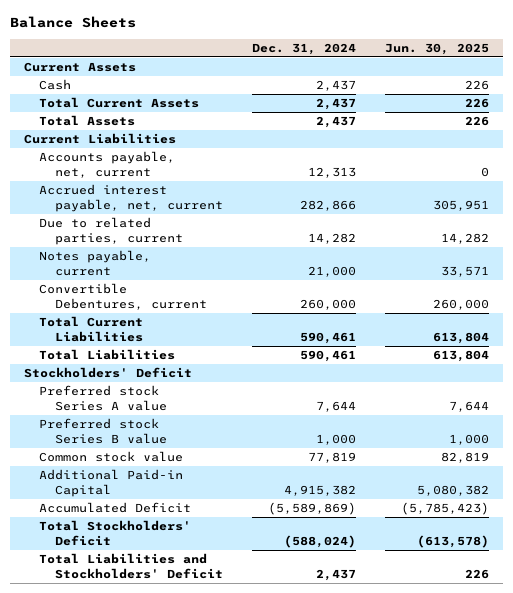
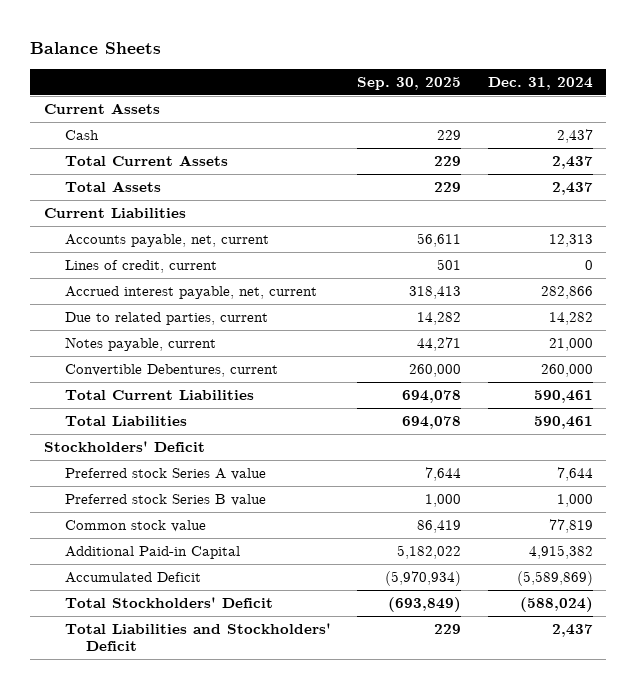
[384,42,489,55] Jun. 30, 2025 -> none
none -> [357,76,462,90] Sep. 30, 2025
none -> [64,260,217,274] Lines of credit, current

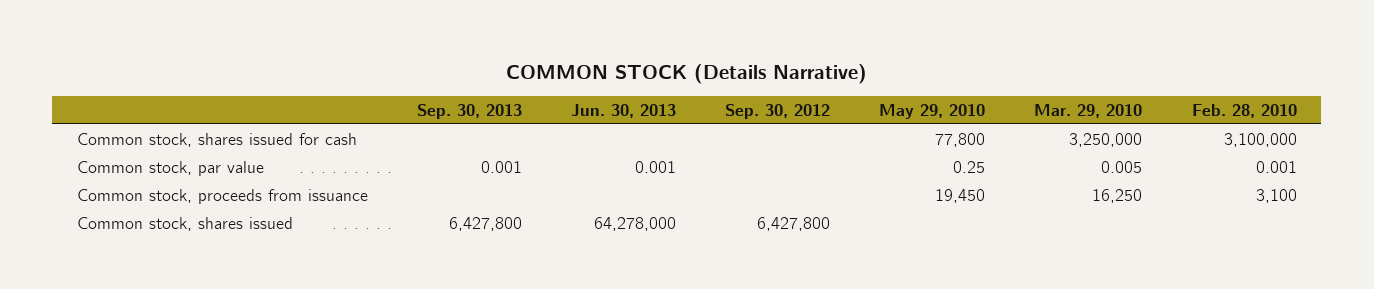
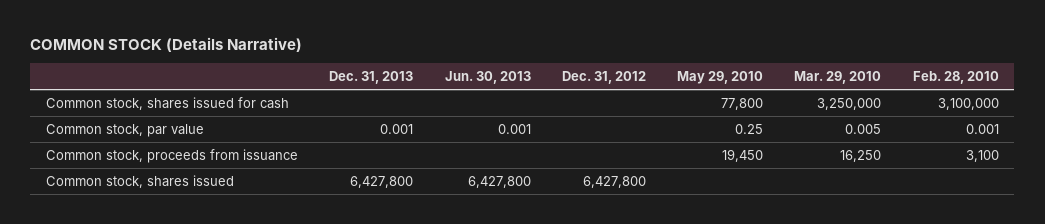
[417,103,523,119] Sep. 30, 2013 -> none
[725,103,831,119] Sep. 30, 2012 -> none
none -> [329,71,414,85] Dec. 31, 2013
none -> [561,71,646,85] Dec. 31, 2012
[594,216,677,231] 64,278,000 -> [467,175,531,188] 6,427,800

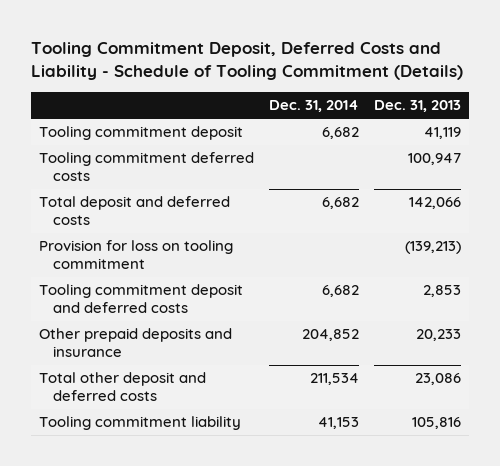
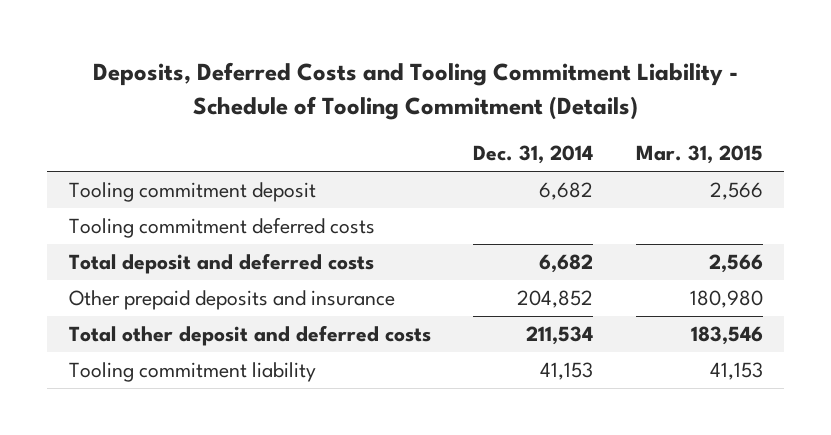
[31,42,464,81] Tooling Commitment Deposit, Deferred Costs and Liability - Schedule of Tooling Commitment (Details) -> [92,62,738,120] Deposits, Deferred Costs and Tooling Commitment Liability - Schedule of Tooling Commitment (Details)
[374,100,462,113] Dec. 31, 2013 -> none
none -> [635,145,763,165] Mar. 31, 2015
[38,240,233,270] Provision for loss on tooling commitment -> none
[38,284,243,314] Tooling commitment deposit and deferred costs -> none

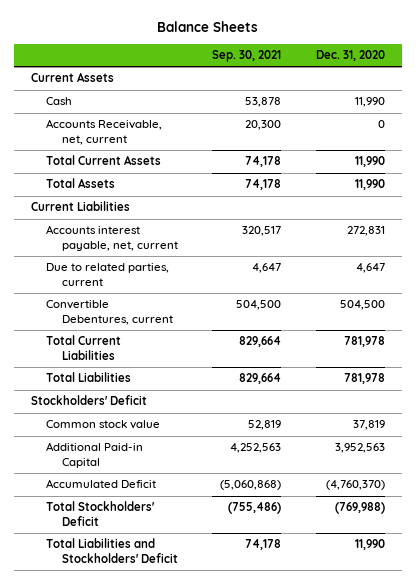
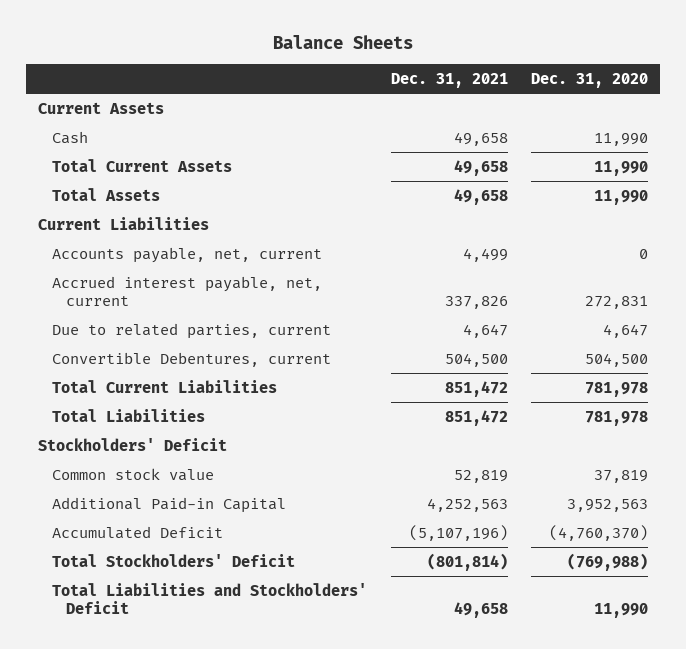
[212,50,282,63] Sep. 30, 2021 -> none
none -> [390,72,508,88] Dec. 31, 2021
[46,119,163,145] Accounts Receivable, net, current -> none
none -> [52,246,323,263] Accounts payable, net, current
[46,225,178,251] Accounts interest payable, net, current -> [52,275,323,306] Accrued interest payable, net, current

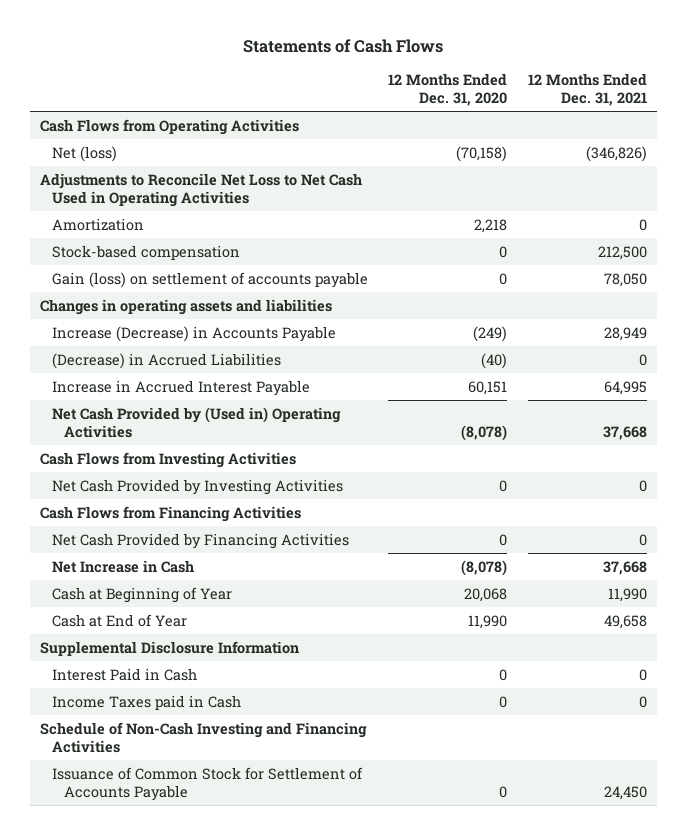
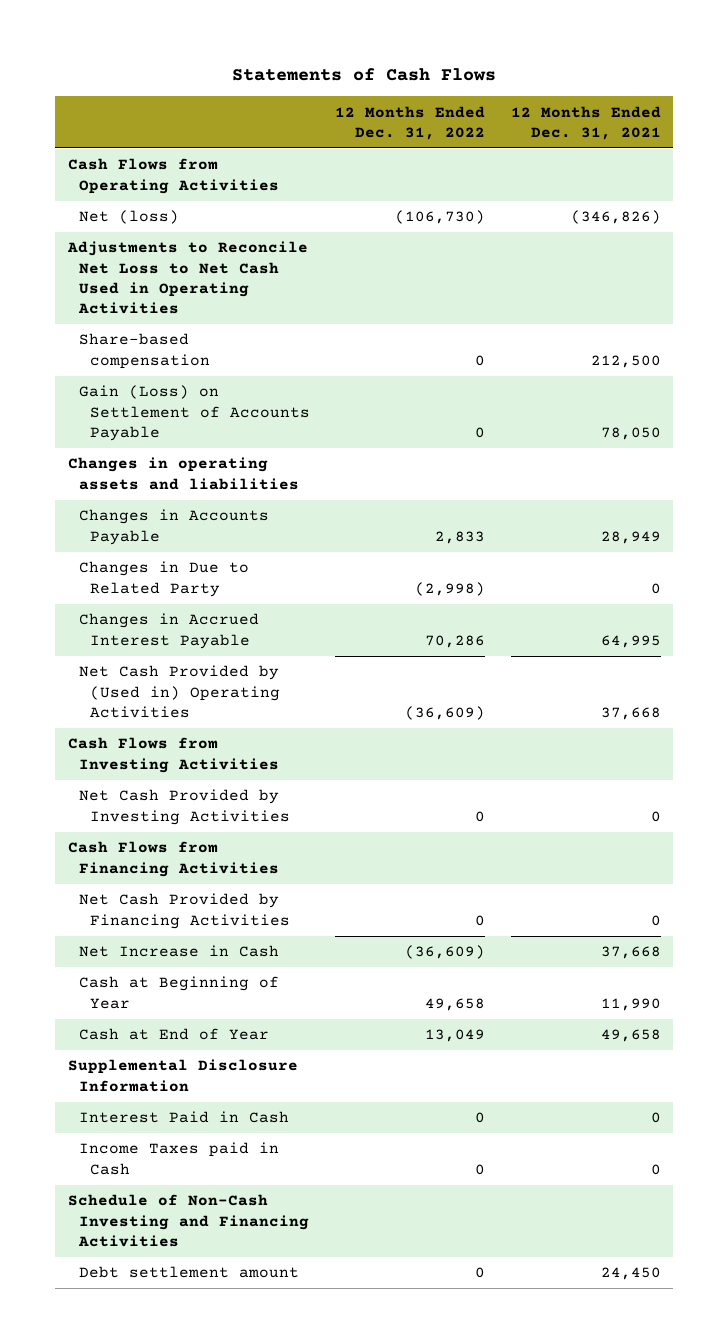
[388,73,508,107] 12 Months Ended Dec. 31, 2020 -> none
none -> [335,105,486,140] 12 Months Ended Dec. 31, 2022
[51,217,144,231] Amortization -> none
[51,244,240,260] Stock-based compensation -> [78,333,211,369] Share-based compensation
[51,271,368,288] Gain (loss) on settlement of accounts payable -> [78,385,311,441] Gain (Loss) on Settlement of Accounts Payable
[51,352,281,369] (Decrease) in Accrued Liabilities -> none
[51,325,336,342] Increase (Decrease) in Accounts Payable -> [78,509,269,545] Changes in Accounts Payable
none -> [78,561,249,597] Changes in Due to Related Party
[51,379,310,396] Increase in Accrued Interest Payable -> [78,613,259,649] Changes in Accrued Interest Payable
[51,766,363,801] Issuance of Common Stock for Settlement of Accounts Payable -> [78,1266,299,1279] Debt settlement amount

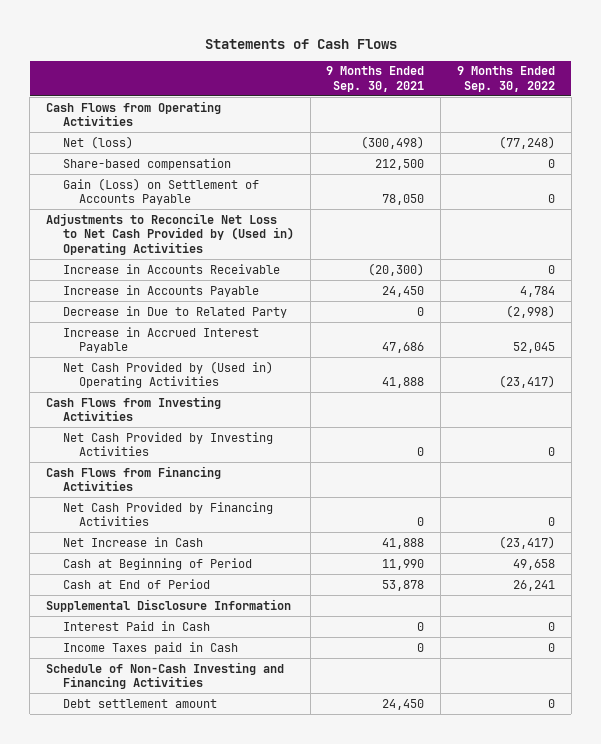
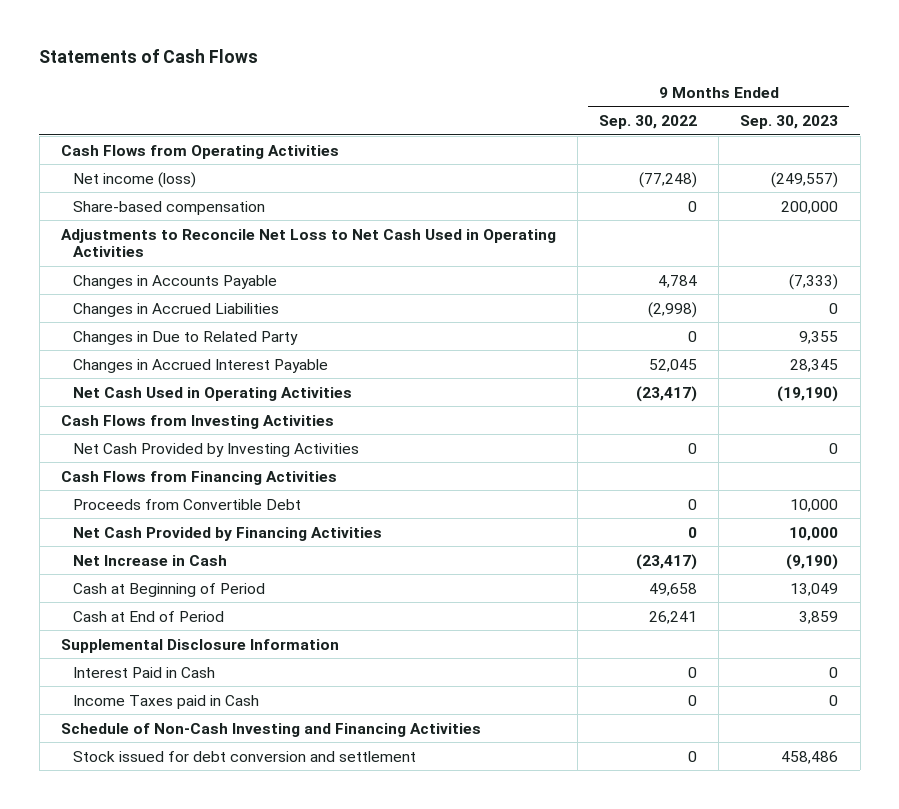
[326,66,425,92] 9 Months Ended Sep. 30, 2021 -> none
none -> [740,115,839,130] Sep. 30, 2023
[62,135,133,149] Net (loss) -> [72,171,196,188] Net income (loss)
[62,177,259,206] Gain (Loss) on Settlement of Accounts Payable -> none
[62,263,280,274] Increase in Accounts Receivable -> none
[46,212,294,255] Adjustments to Reconcile Net Loss to Net Cash Provided by (Used in) Operating Activities -> [60,228,556,258] Adjustments to Reconcile Net Loss to Net Cash Used in Operating Activities
[62,284,259,297] Increase in Accounts Payable -> [72,274,277,289] Changes in Accounts Payable
none -> [72,302,279,317] Changes in Accrued Liabilities
[62,305,287,318] Decrease in Due to Related Party -> [72,330,298,345] Changes in Due to Related Party
[506,304,556,318] (2,998) -> [688,330,698,342] 0
[62,326,259,354] Increase in Accrued Interest Payable -> [72,358,328,373] Changes in Accrued Interest Payable
[62,360,273,389] Net Cash Provided by (Used in) Operating Activities -> [72,386,352,401] Net Cash Used in Operating Activities
none -> [72,498,301,510] Proceeds from Convertible Debt
[62,698,217,708] Debt settlement amount -> none
none -> [72,750,416,762] Stock issued for debt conversion and settlement

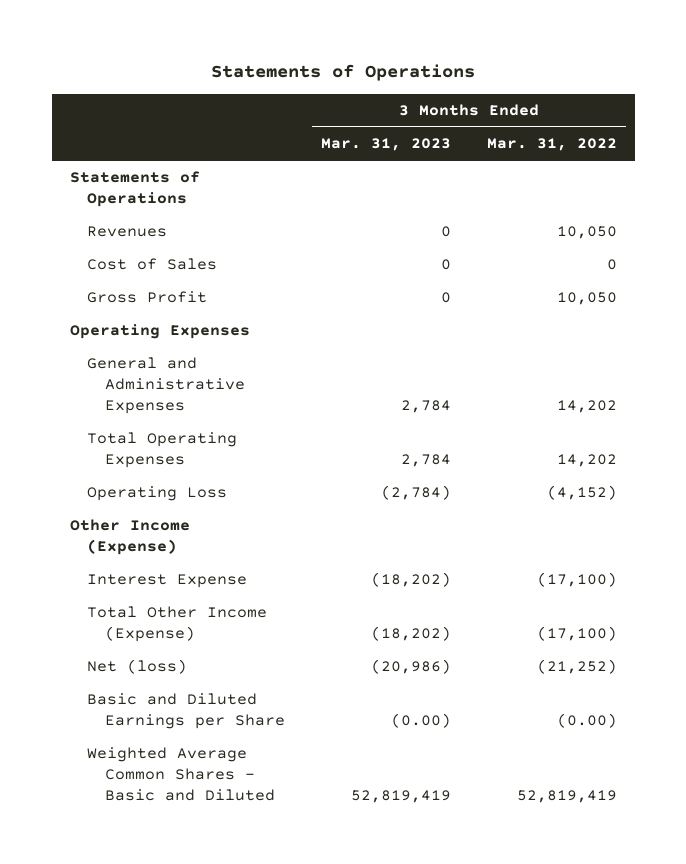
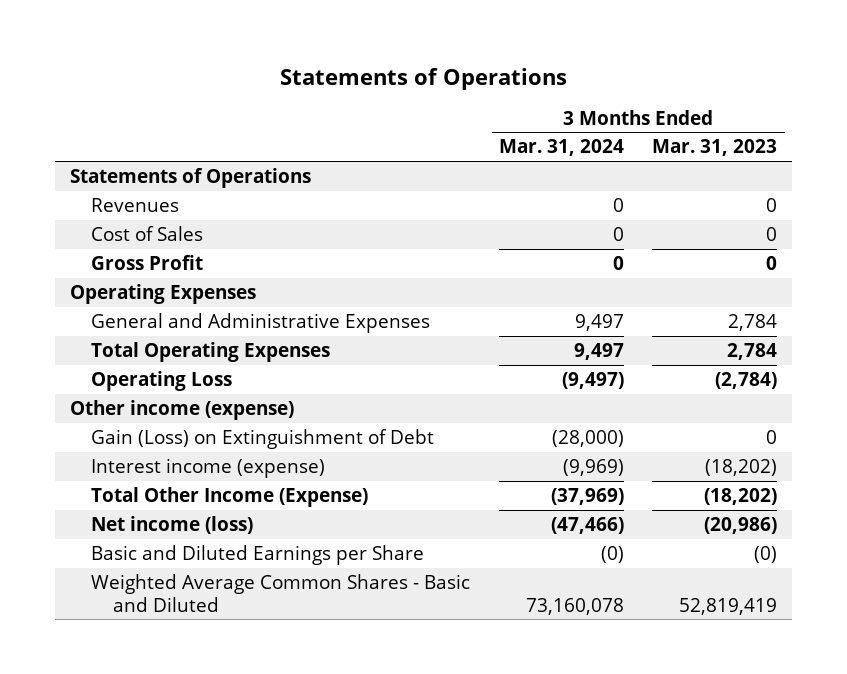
[486,138,617,152] Mar. 31, 2022 -> none
none -> [498,139,624,157] Mar. 31, 2024
[69,519,190,556] Other Income (Expense) -> [69,400,294,421] Other income (expense)
none -> [91,429,435,450] Gain (Loss) on Extinguishment of Debt
[87,574,248,589] Interest Expense -> [91,458,326,479] Interest income (expense)
[87,659,188,675] Net (loss) -> [91,516,254,535] Net income (loss)
[391,713,452,729] (0.00) -> [754,546,778,564] (0)

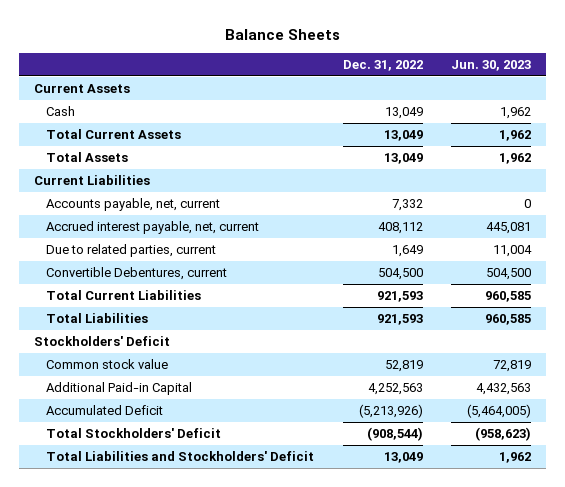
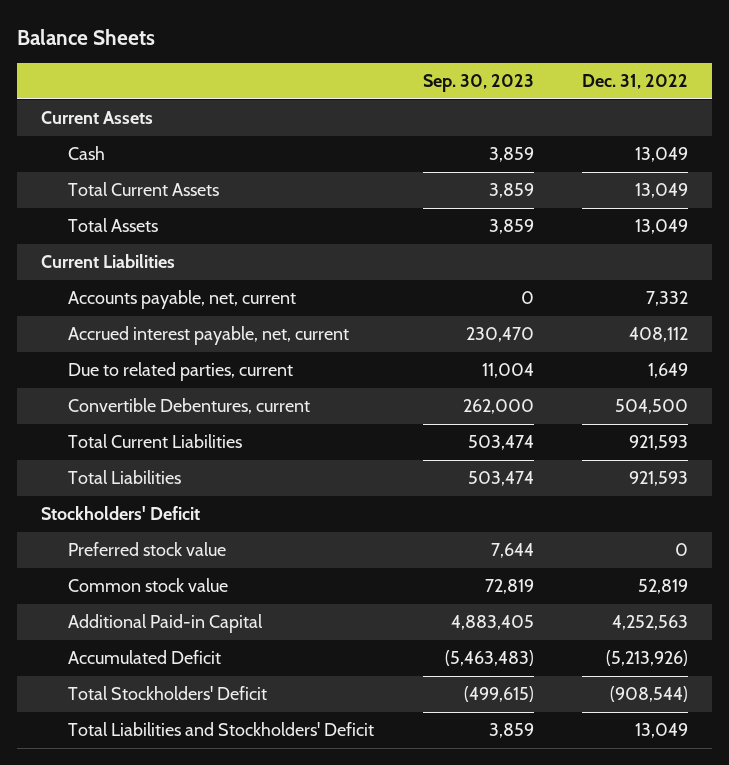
[451,59,532,71] Jun. 30, 2023 -> none
none -> [422,74,534,93] Sep. 30, 2023
none -> [68,542,227,557] Preferred stock value

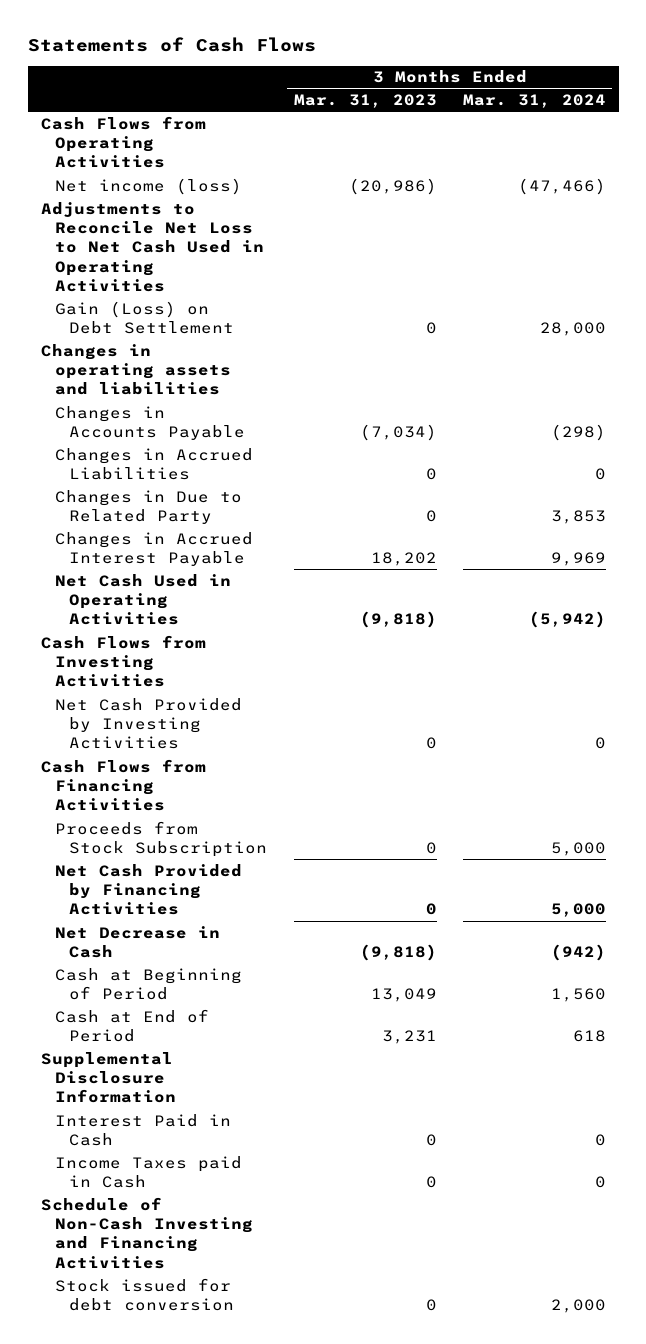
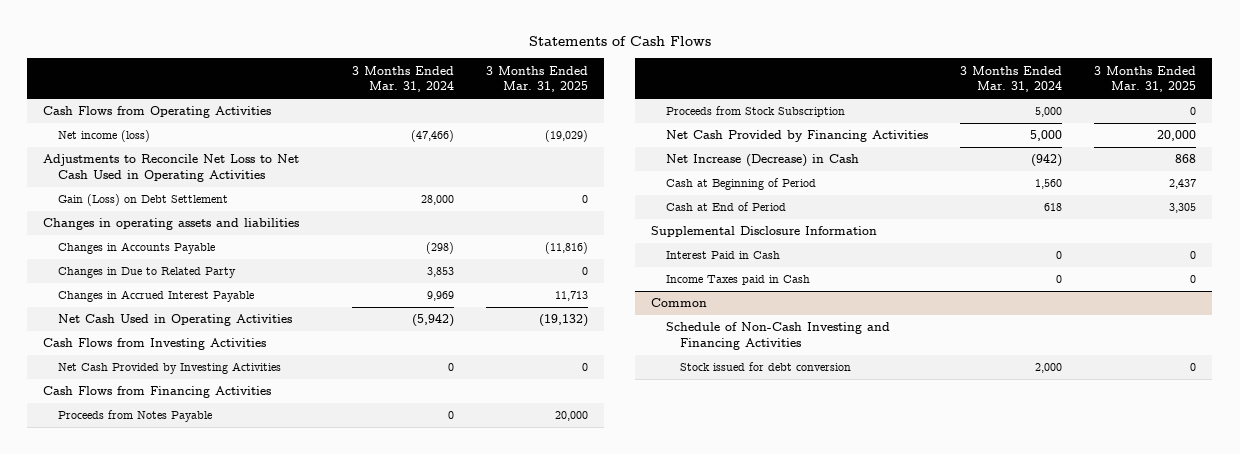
[293,94,437,109] Mar. 31, 2023 -> none
none -> [486,65,589,93] 3 Months Ended Mar. 31, 2025
[55,447,254,481] Changes in Accrued Liabilities -> none
none -> [57,410,212,423] Proceeds from Notes Payable
[55,925,221,959] Net Decrease in Cash -> [665,154,859,168] Net Increase (Decrease) in Cash
none -> [651,298,708,308] Common

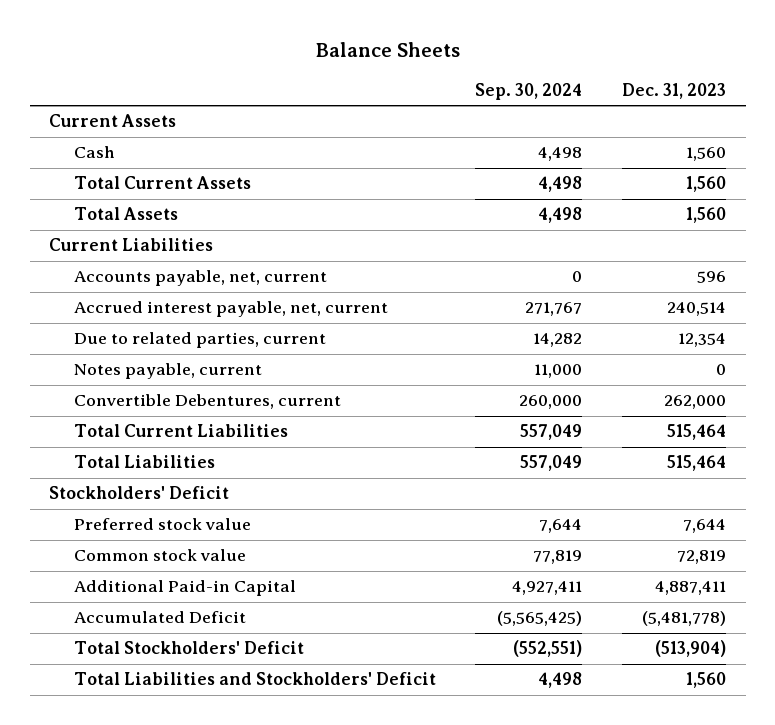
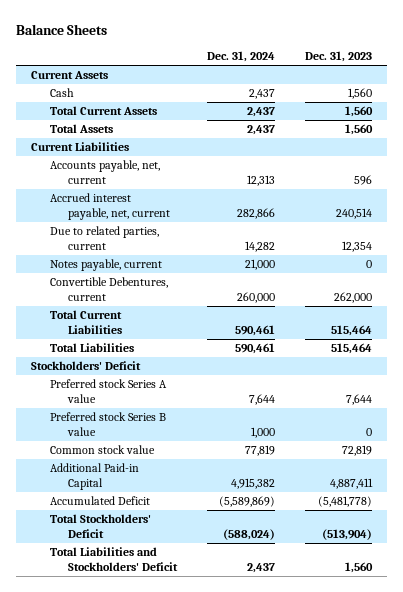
[475,82,583,100] Sep. 30, 2024 -> none
none -> [207,51,276,63] Dec. 31, 2024
[73,518,251,531] Preferred stock value -> [49,379,167,404] Preferred stock Series A value
none -> [49,412,166,437] Preferred stock Series B value

